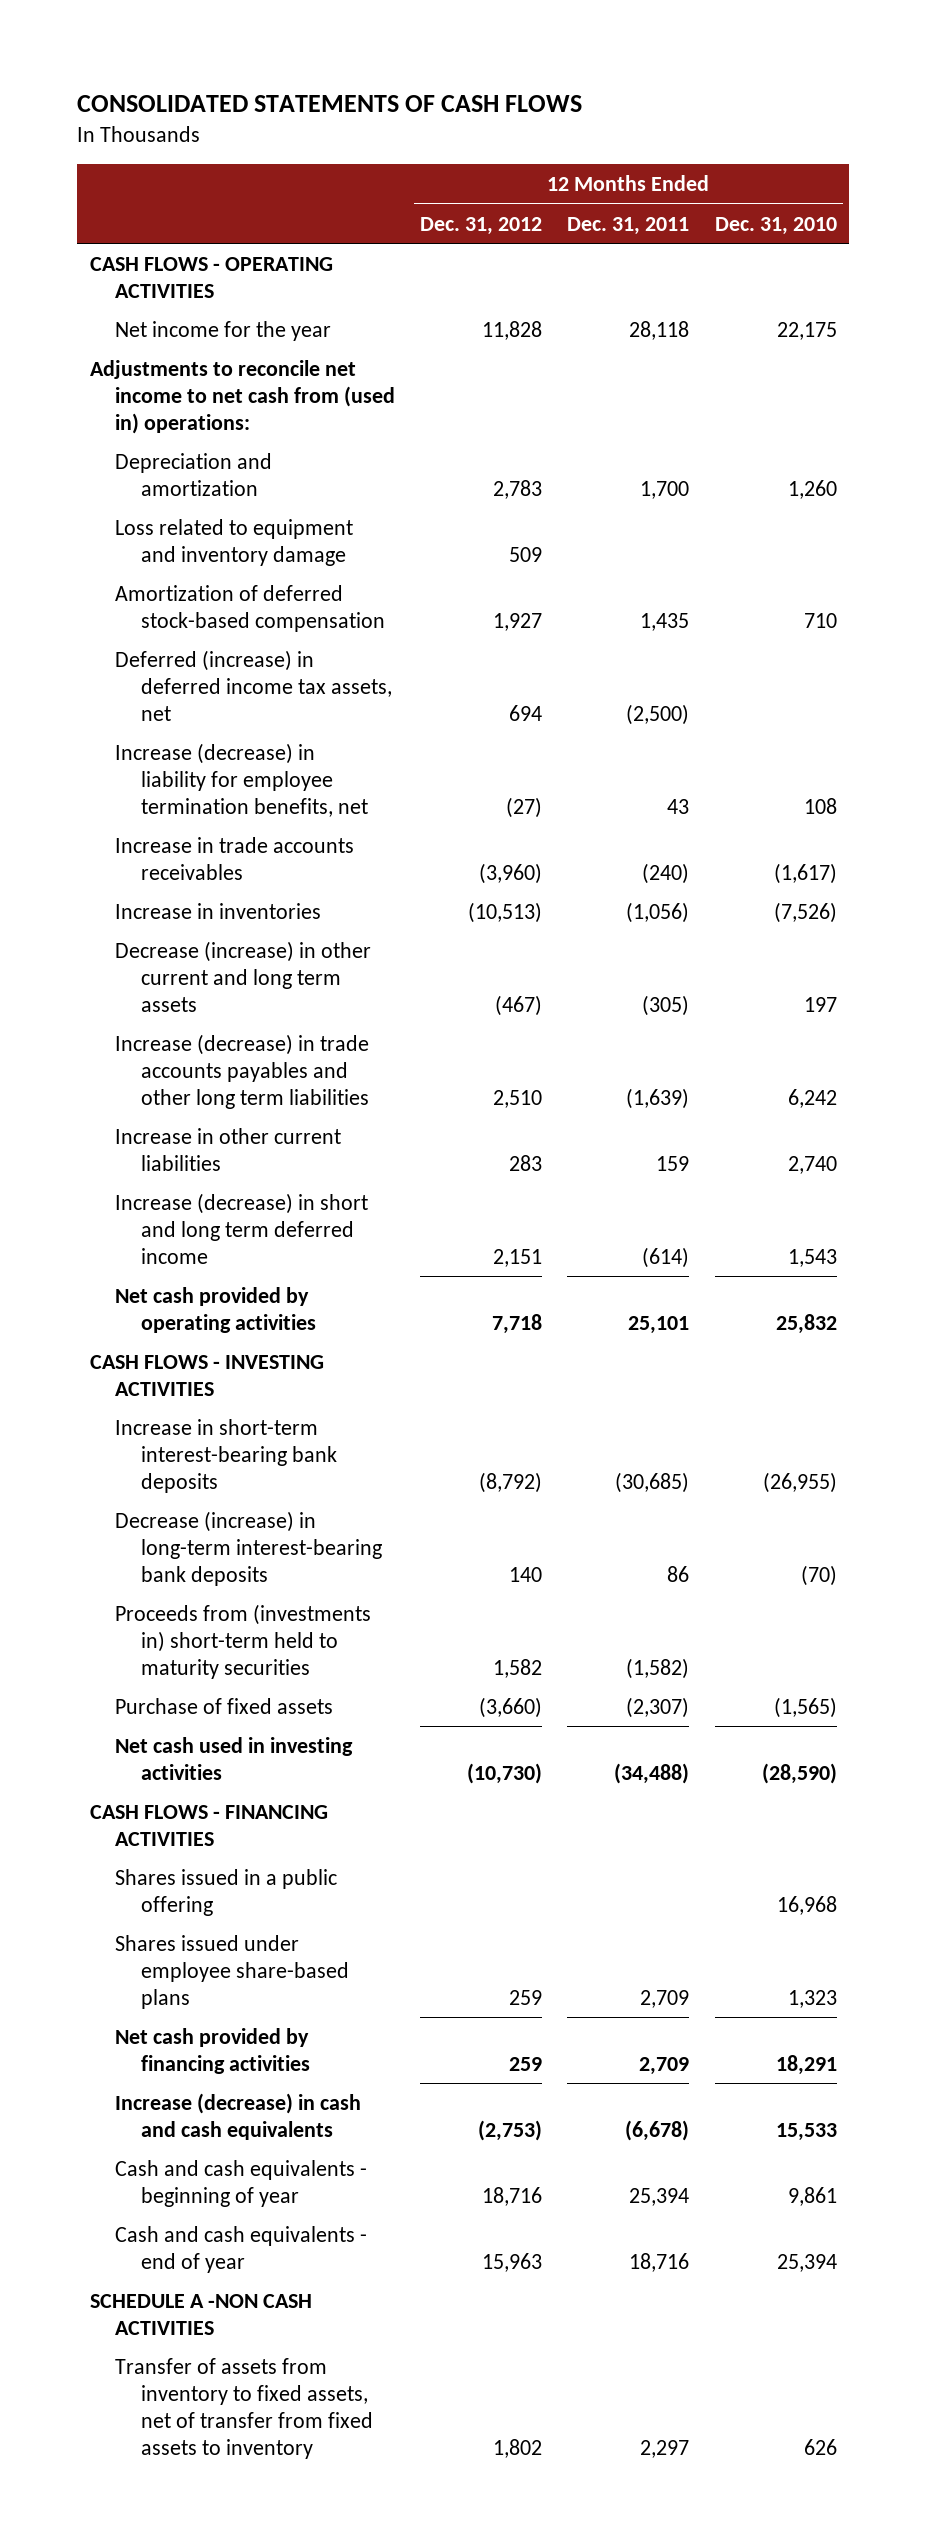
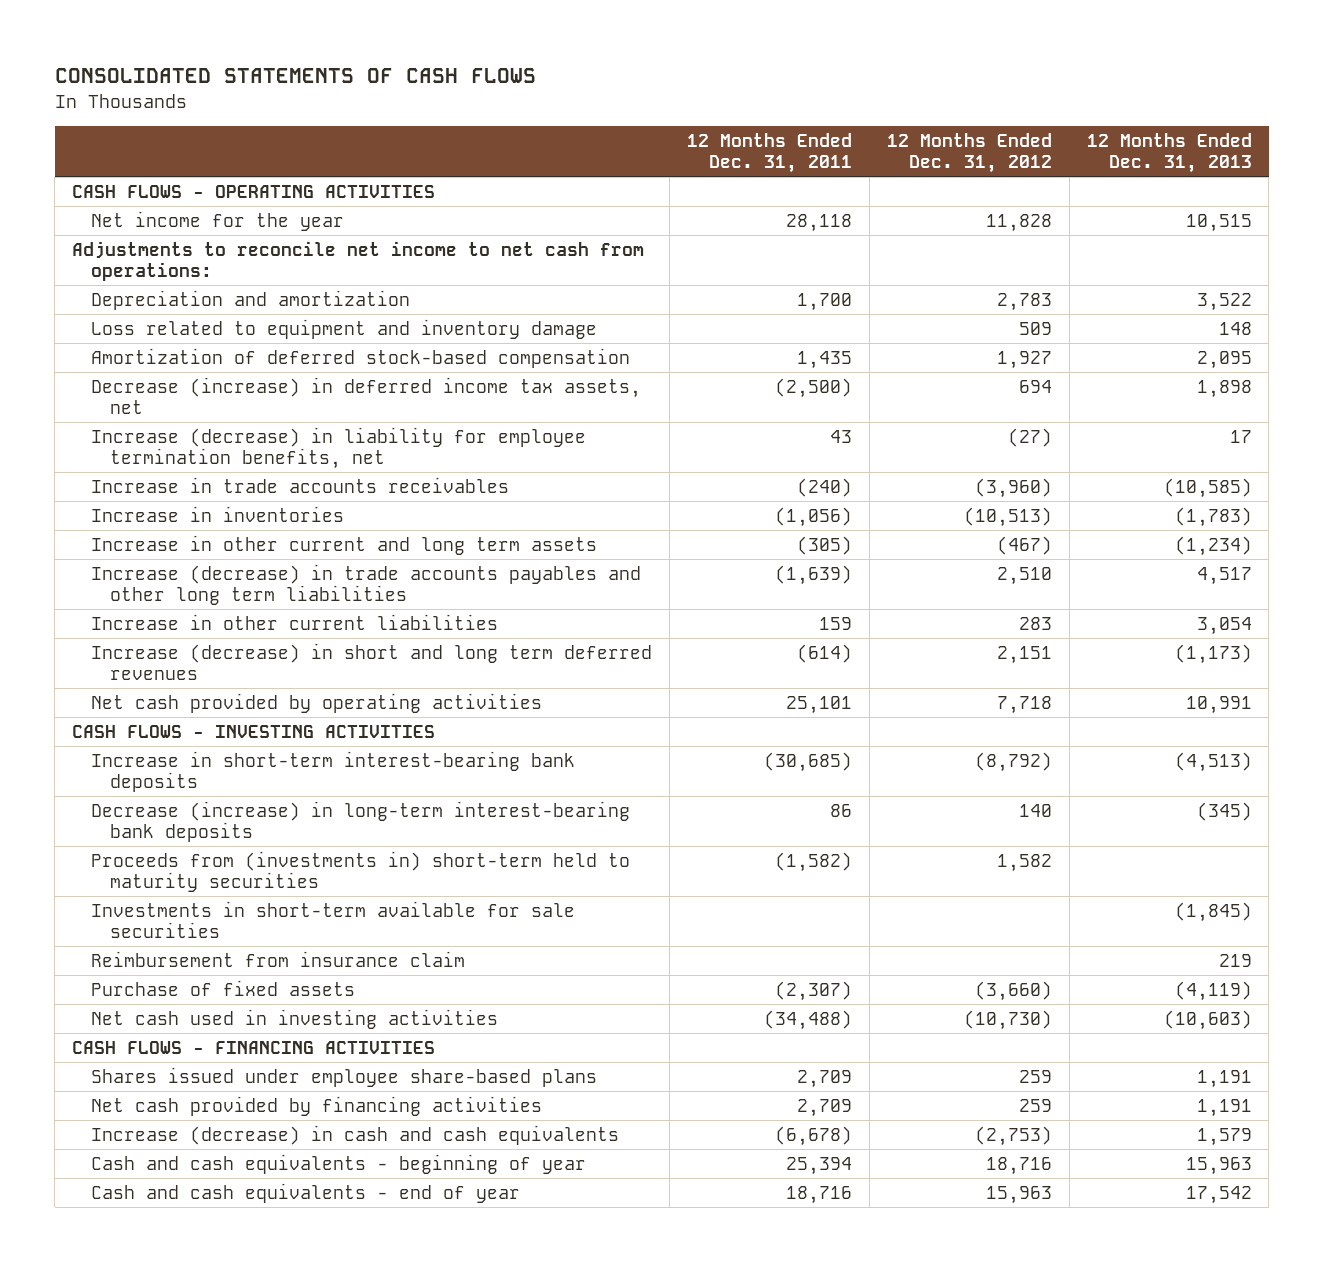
[714,216,837,235] Dec. 31, 2010 -> none
none -> [1086,132,1252,173] 12 Months Ended Dec. 31, 2013
[89,359,396,434] Adjustments to reconcile net income to net cash from (used in) operations: -> [72,240,645,282] Adjustments to reconcile net income to net cash from operations:
[115,649,392,721] Deferred (increase) in deferred income tax assets, net -> [91,376,642,415] Decrease (increase) in deferred income tax assets, net
[115,940,372,1012] Decrease (increase) in other current and long term assets -> [91,534,598,555] Increase in other current and long term assets
[115,1192,369,1264] Increase (decrease) in short and long term deferred income -> [91,642,653,681] Increase (decrease) in short and long term deferred revenues
none -> [91,900,576,939] Investments in short-term available for sale securities
none -> [91,950,466,967] Reimbursement from insurance claim
[115,1868,338,1916] Shares issued in a public offering -> none
[89,2293,312,2335] SCHEDULE A -NON CASH ACTIVITIES -> none
[115,2357,373,2459] Transfer of assets from inventory to fixed assets, net of transfer from fixed assets to inventory -> none

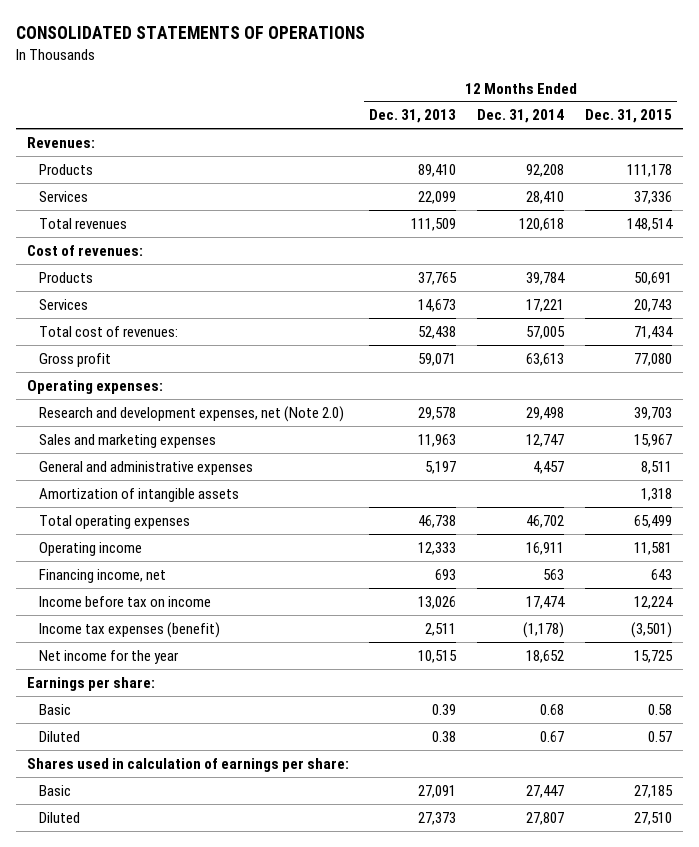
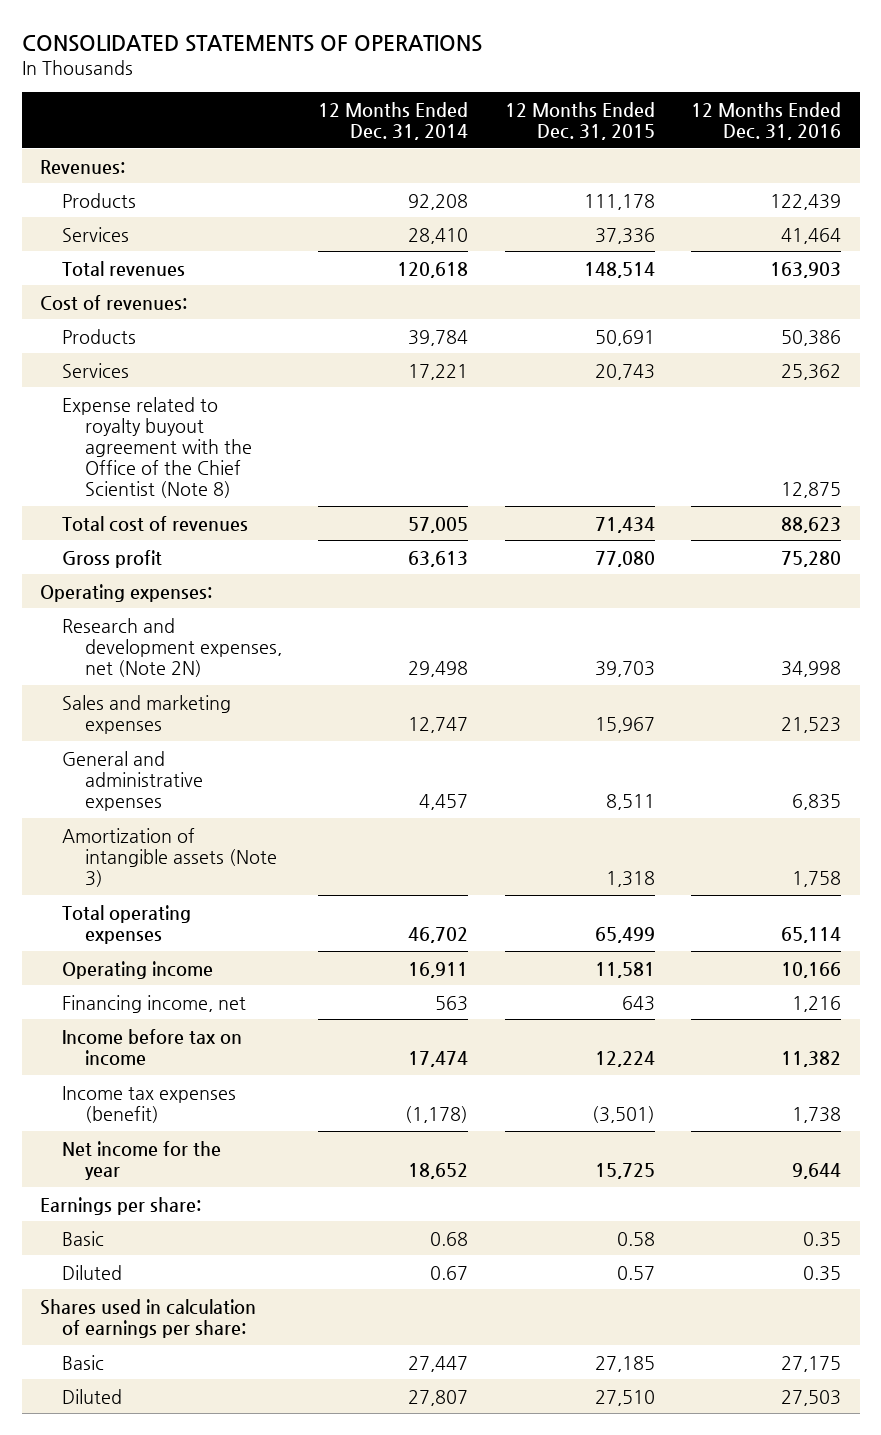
[369,109,457,124] Dec. 31, 2013 -> none
none -> [691,101,842,140] 12 Months Ended Dec. 31, 2016
none -> [62,396,252,499] Expense related to royalty buyout agreement with the Office of the Chief Scientist (Note 8)
[38,325,178,337] Total cost of revenues: -> [62,515,249,532] Total cost of revenues
[38,405,344,422] Research and development expenses, net (Note 2.0) -> [62,617,282,677] Research and development expenses, net (Note 2N)
[38,487,239,502] Amortization of intangible assets -> [62,827,277,887] Amortization of intangible assets (Note 3)

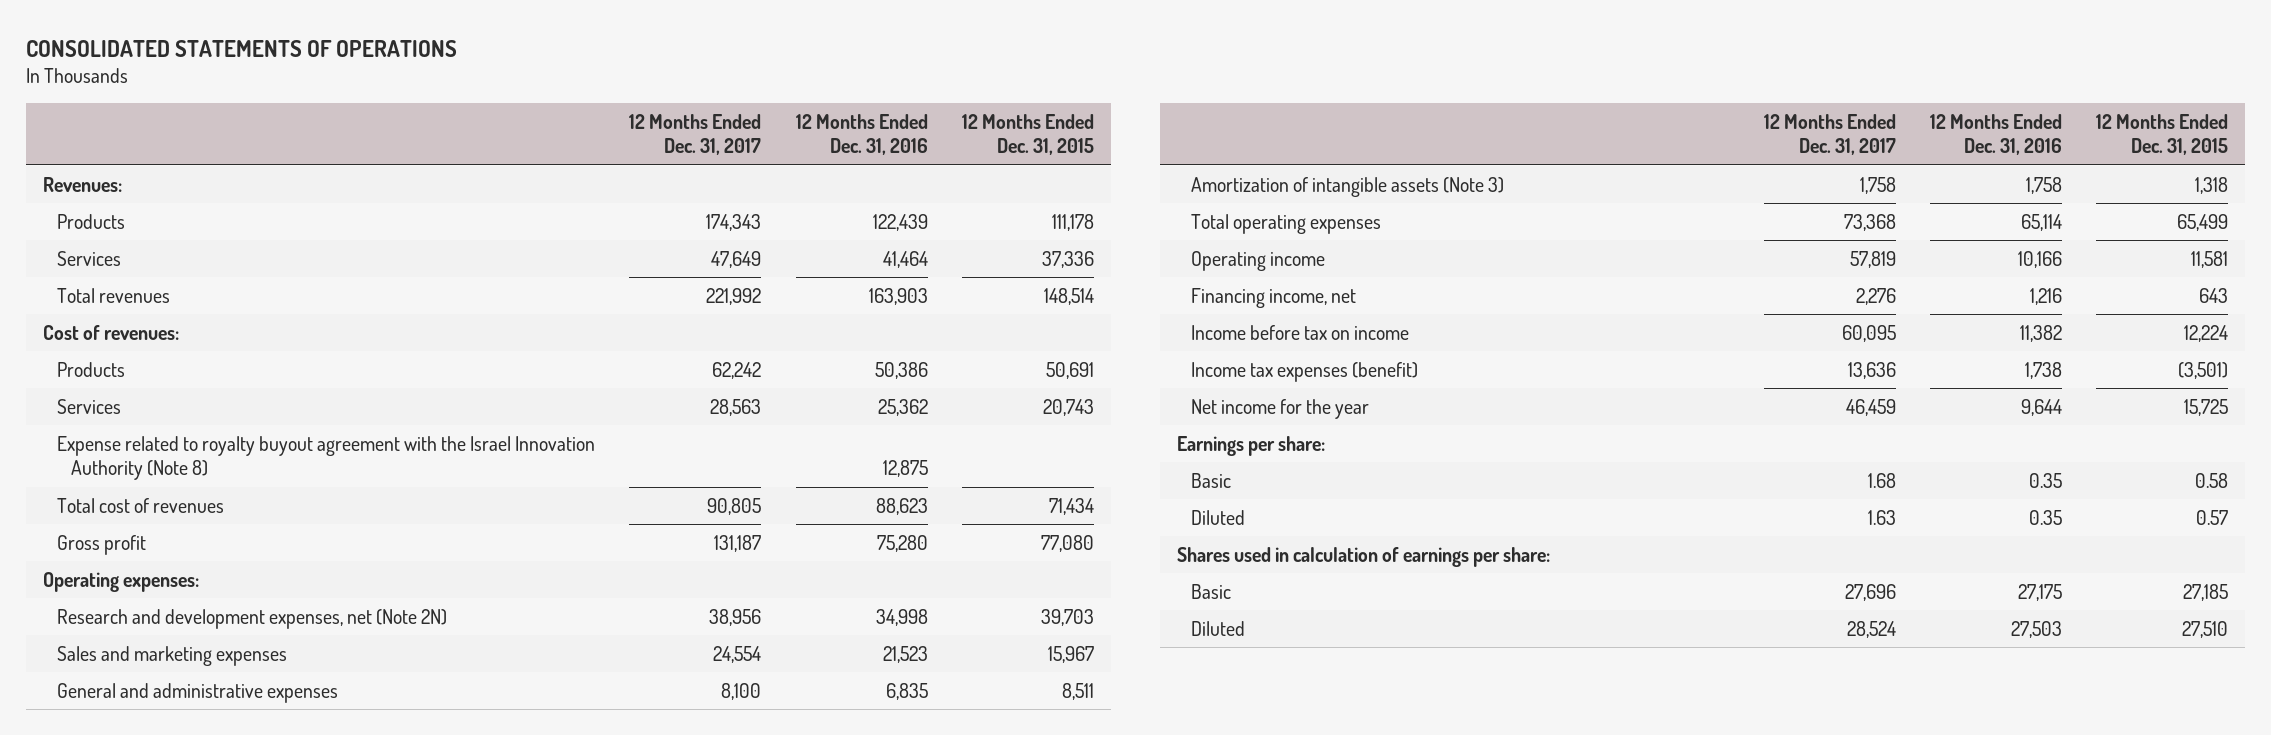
[318,101,469,140] 12 Months Ended Dec. 31, 2014 -> none
none -> [629,113,762,156] 12 Months Ended Dec. 31, 2017
[62,396,252,499] Expense related to royalty buyout agreement with the Office of the Chief Scientist (Note 8) -> [57,435,596,481] Expense related to royalty buyout agreement with the Israel Innovation Authority (Note 8)

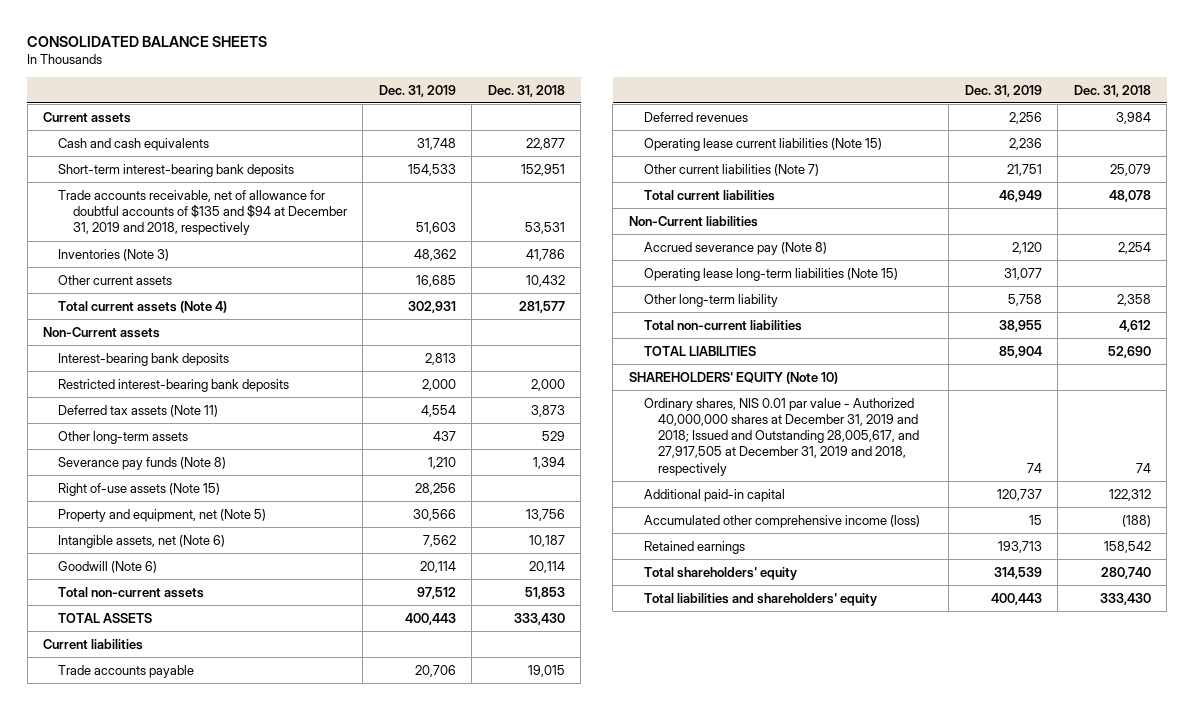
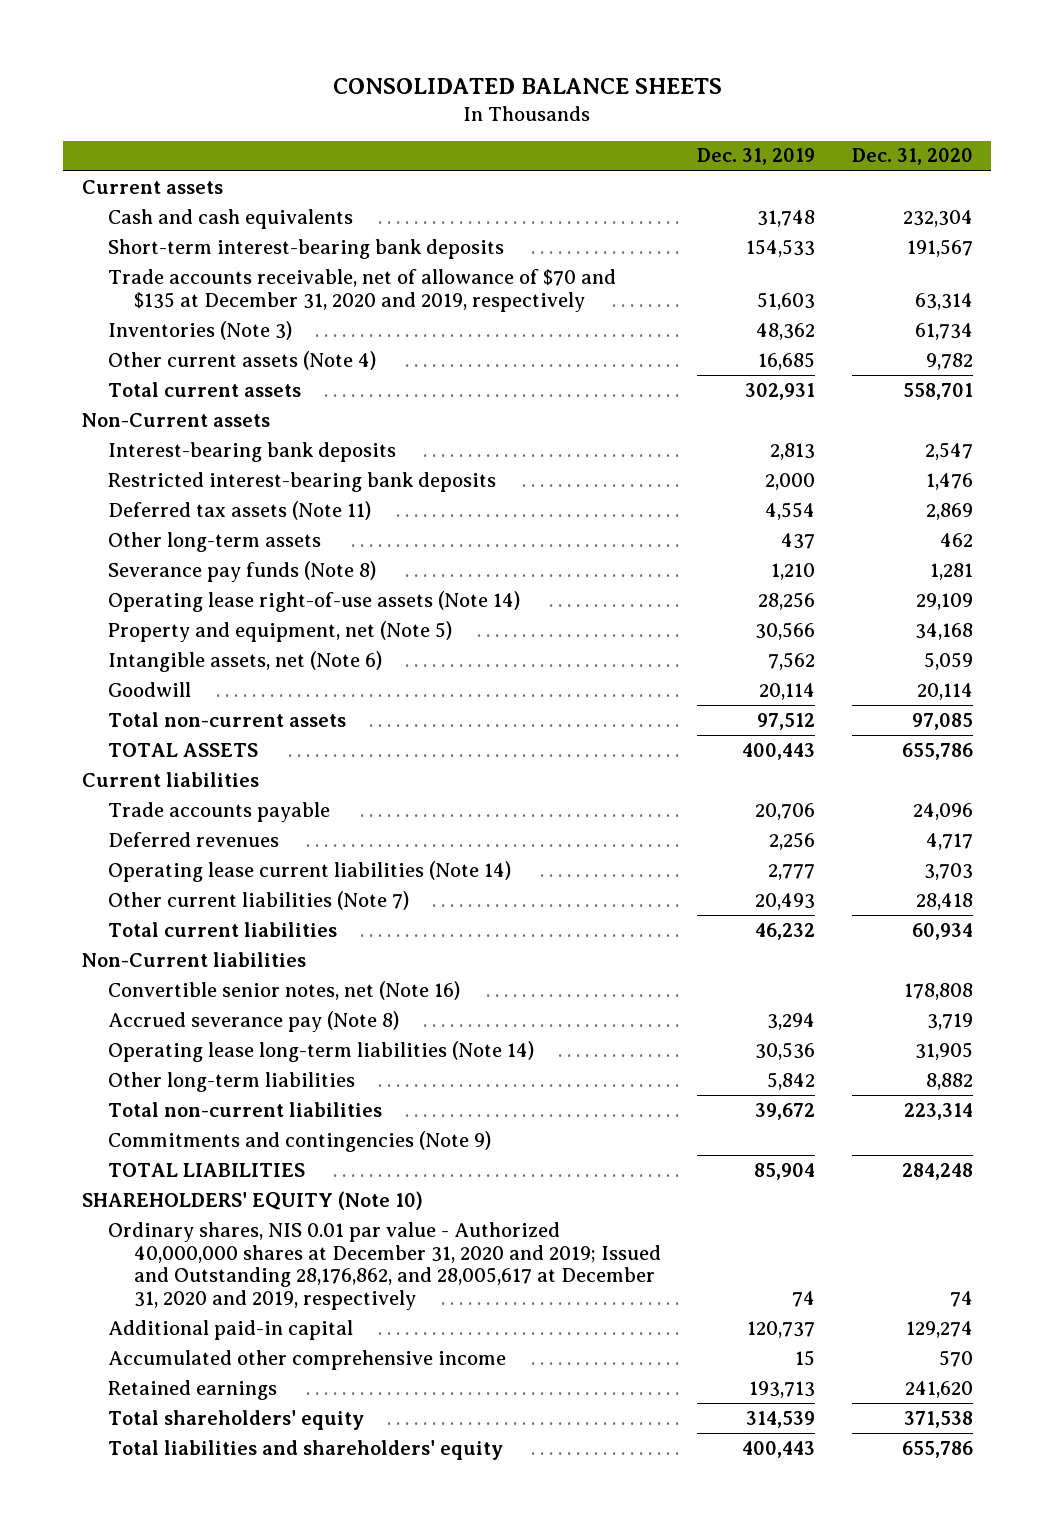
[487,84,565,97] Dec. 31, 2018 -> none
none -> [851,148,973,166] Dec. 31, 2020
[57,189,347,236] Trade accounts receivable, net of allowance for doubtful accounts of $135 and $94 at December 31, 2019 and 2018, respectively -> [107,268,616,312] Trade accounts receivable, net of allowance of $70 and $135 at December 31, 2020 and 2019, respectively
[57,274,172,285] Other current assets -> [107,350,376,370] Other current assets (Note 4)
[57,300,227,313] Total current assets (Note 4) -> [107,381,301,397] Total current assets
[57,482,220,496] Right of-use assets (Note 15) -> [107,590,520,612] Operating lease right-of-use assets (Note 14)
[57,560,157,573] Goodwill (Note 6) -> [107,681,191,697] Goodwill
[643,137,882,151] Operating lease current liabilities (Note 15) -> [107,860,511,882] Operating lease current liabilities (Note 14)
[1008,137,1042,150] 2,236 -> [768,863,816,880] 2,777
[1006,163,1042,176] 21,751 -> [755,892,816,910] 20,493
[998,189,1042,202] 46,949 -> [755,922,816,940] 46,232
none -> [107,980,460,1000] Convertible senior notes, net (Note 16)
[1011,241,1042,254] 2,120 -> [767,1012,816,1030] 3,294
[643,267,898,281] Operating lease long-term liabilities (Note 15) -> [107,1040,534,1062] Operating lease long-term liabilities (Note 14)
[1003,267,1042,280] 31,077 -> [755,1041,816,1060] 30,536
[643,293,778,307] Other long-term liability -> [107,1071,355,1092] Other long-term liabilities
[1007,293,1042,306] 5,758 -> [767,1071,816,1090] 5,842
[998,319,1042,332] 38,955 -> [755,1102,816,1120] 39,672
none -> [107,1130,491,1152] Commitments and contingencies (Note 9)
[643,397,920,476] Ordinary shares, NIS 0.01 par value - Authorized 40,000,000 shares at December 31, 2019 and 2018; Issued and Outstanding 28,005,617, and 27,917,505 at December 31, 2019 and 2018, respectively -> [107,1221,661,1311] Ordinary shares, NIS 0.01 par value - Authorized 40,000,000 shares at December 31, 2020 and 2019; Issued and Outstanding 28,176,862, and 28,005,617 at December 31, 2020 and 2019, respectively
[643,514,920,528] Accumulated other comprehensive income (loss) -> [107,1349,506,1370] Accumulated other comprehensive income

